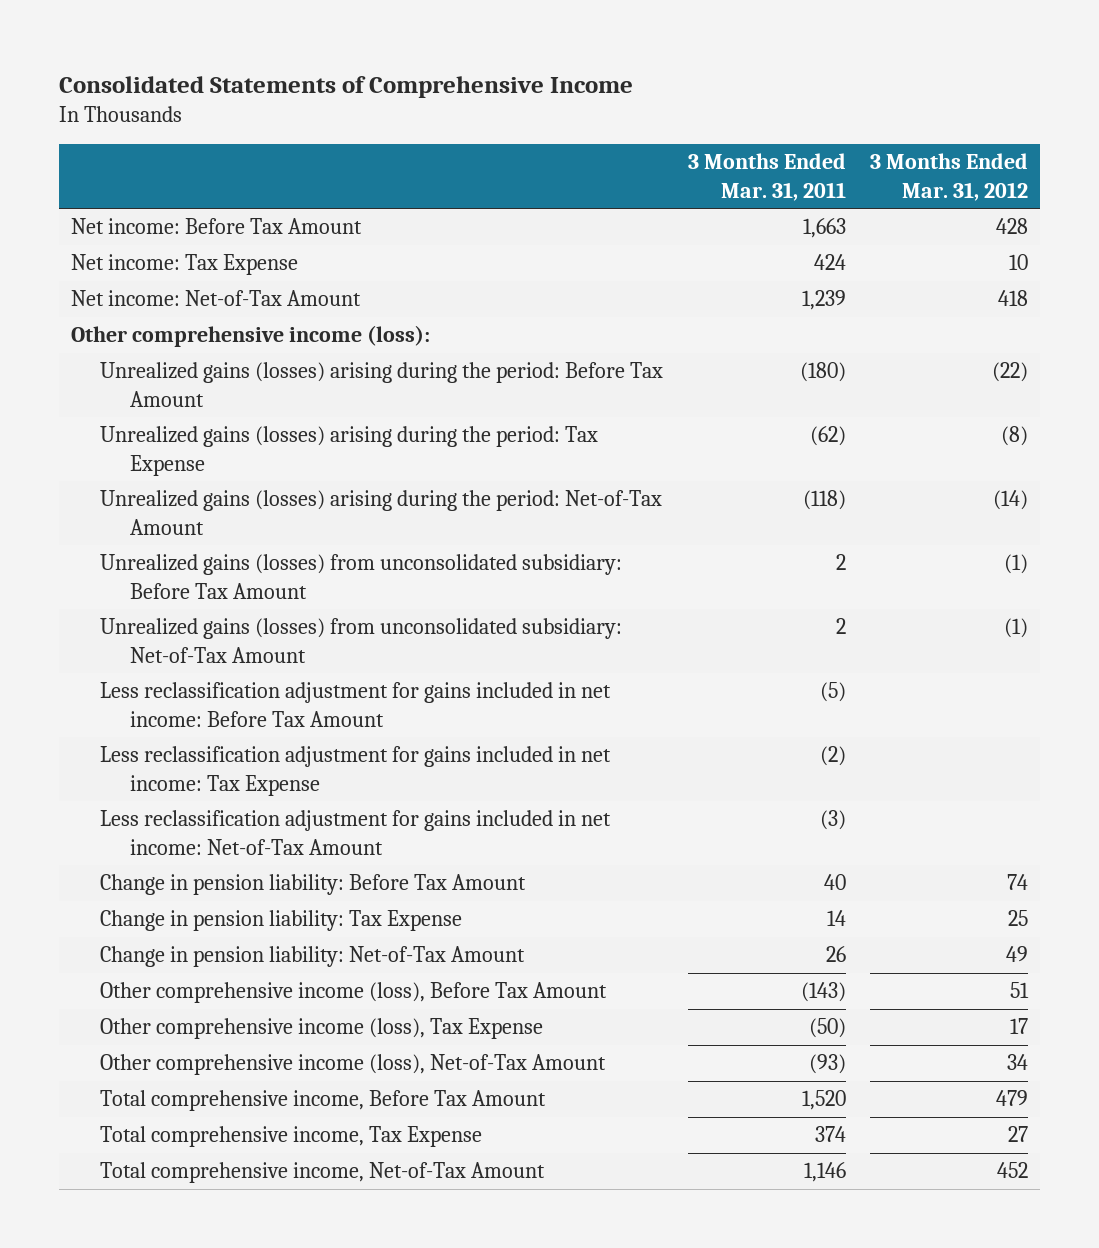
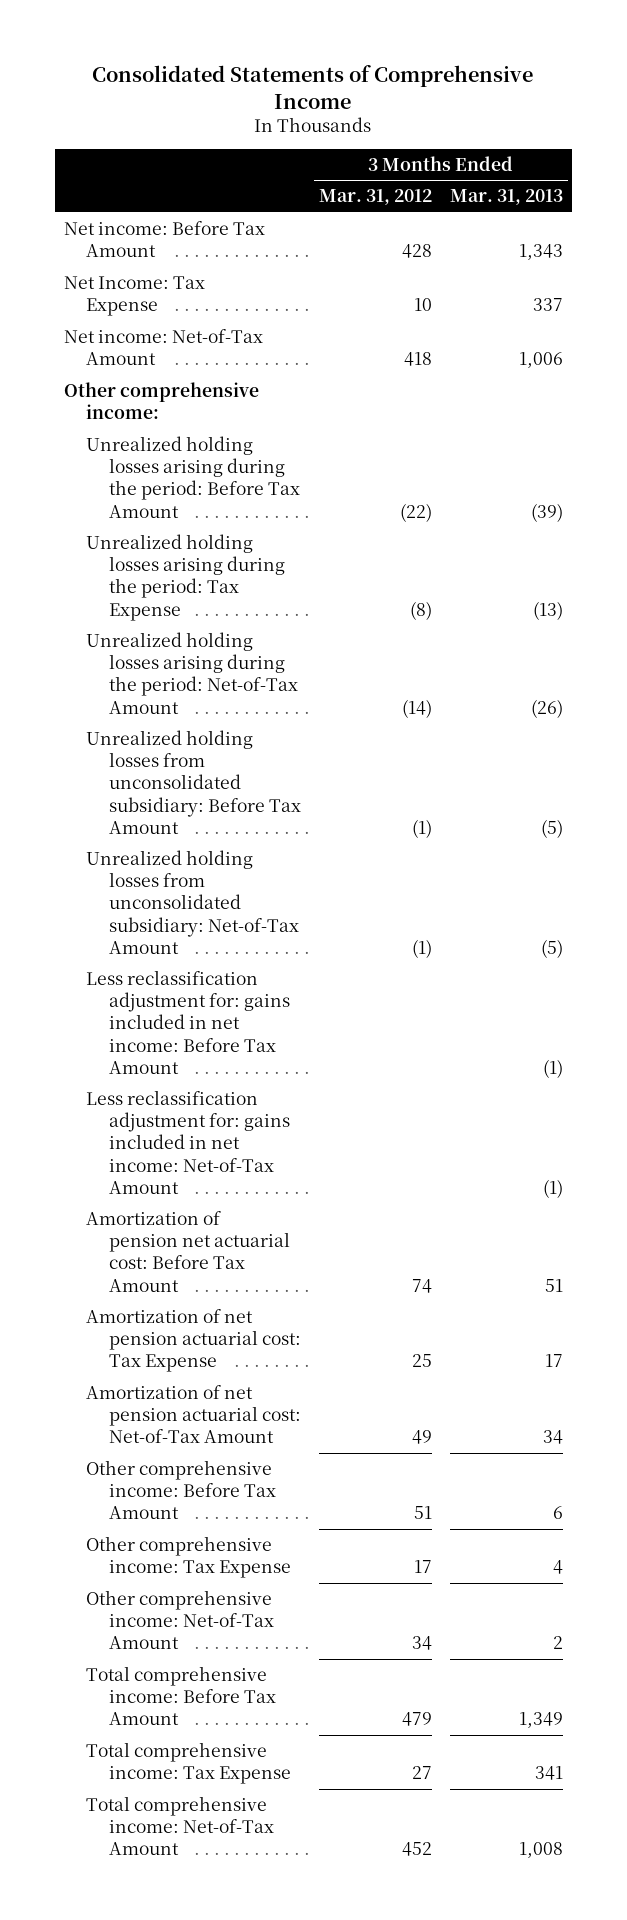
[687,153,846,201] 3 Months Ended Mar. 31, 2011 -> none
none -> [450,189,564,206] Mar. 31, 2013
[70,254,298,276] Net income: Tax Expense -> [63,275,205,317] Net Income: Tax Expense
[100,746,612,796] Less reclassification adjustment for gains included in net income: Tax Expense -> none
[100,874,527,896] Change in pension liability: Before Tax Amount -> none
[100,910,463,932] Change in pension liability: Tax Expense -> none
[100,946,526,968] Change in pension liability: Net-of-Tax Amount -> none
[70,325,430,348] Other comprehensive income (loss): -> [63,381,259,420] Other comprehensive income:
[100,362,664,407] Unrealized gains (losses) arising during the period: Before Tax Amount -> [86,435,300,518] Unrealized holding losses arising during the period: Before Tax Amount
[100,426,599,476] Unrealized gains (losses) arising during the period: Tax Expense -> [86,533,285,621] Unrealized holding losses arising during the period: Tax Expense
[100,490,663,535] Unrealized gains (losses) arising during the period: Net-of-Tax Amount -> [86,631,298,714] Unrealized holding losses arising during the period: Net-of-Tax Amount
[100,554,623,599] Unrealized gains (losses) from unconsolidated subsidiary: Before Tax Amount -> [86,729,301,834] Unrealized holding losses from unconsolidated subsidiary: Before Tax Amount
[100,618,623,663] Unrealized gains (losses) from unconsolidated subsidiary: Net-of-Tax Amount -> [86,849,299,954] Unrealized holding losses from unconsolidated subsidiary: Net-of-Tax Amount
[100,682,612,727] Less reclassification adjustment for gains included in net income: Before Tax Amount -> [86,969,290,1074] Less reclassification adjustment for: gains included in net income: Before Tax Amount
[100,810,612,855] Less reclassification adjustment for gains included in net income: Net-of-Tax Amount -> [86,1089,290,1194] Less reclassification adjustment for: gains included in net income: Net-of-Tax Amount
none -> [86,1210,290,1292] Amortization of pension net actuarial cost: Before Tax Amount
none -> [86,1308,301,1373] Amortization of net pension actuarial cost: Tax Expense
none -> [86,1384,301,1444] Amortization of net pension actuarial cost: Net-of-Tax Amount
[100,982,608,1004] Other comprehensive income (loss), Before Tax Amount -> [86,1459,276,1520] Other comprehensive income: Before Tax Amount
[100,1018,544,1040] Other comprehensive income (loss), Tax Expense -> [86,1535,291,1579] Other comprehensive income: Tax Expense
[100,1054,607,1076] Other comprehensive income (loss), Net-of-Tax Amount -> [86,1589,274,1650] Other comprehensive income: Net-of-Tax Amount
[100,1090,547,1112] Total comprehensive income, Before Tax Amount -> [86,1665,276,1726] Total comprehensive income: Before Tax Amount
[100,1126,483,1148] Total comprehensive income, Tax Expense -> [86,1741,291,1785] Total comprehensive income: Tax Expense
[100,1162,546,1184] Total comprehensive income, Net-of-Tax Amount -> [86,1795,274,1856] Total comprehensive income: Net-of-Tax Amount

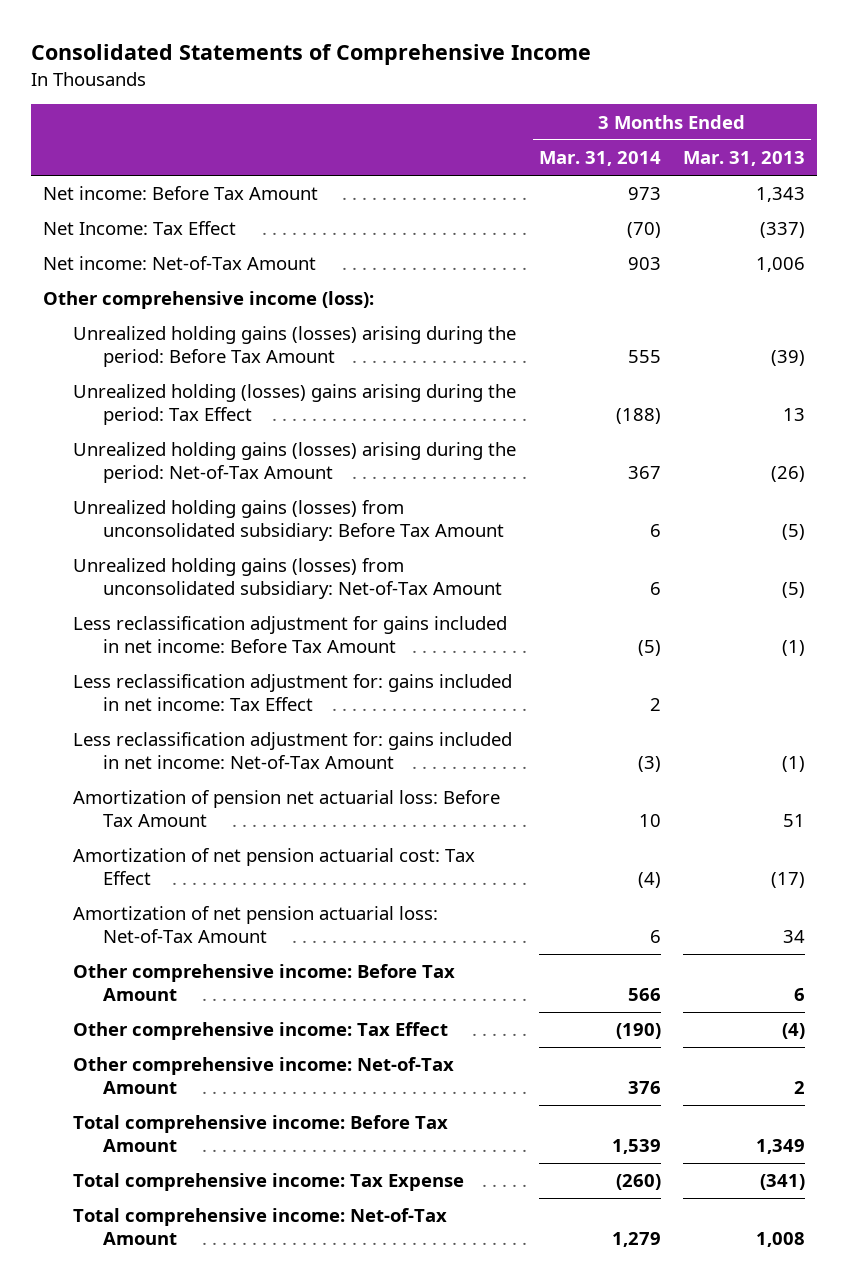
[318,189,432,206] Mar. 31, 2012 -> none
none -> [538,151,661,167] Mar. 31, 2014
[63,275,205,317] Net Income: Tax Expense -> [42,221,236,236] Net Income: Tax Effect
[533,298,564,312] 337 -> [760,222,806,239] (337)
[63,381,259,420] Other comprehensive income: -> [42,291,374,310] Other comprehensive income (loss):
[86,435,300,518] Unrealized holding losses arising during the period: Before Tax Amount -> [72,326,516,367] Unrealized holding gains (losses) arising during the period: Before Tax Amount
[86,533,285,621] Unrealized holding losses arising during the period: Tax Expense -> [72,384,516,425] Unrealized holding (losses) gains arising during the period: Tax Effect
[533,600,564,620] (13) -> [783,407,806,421] 13
[86,631,298,714] Unrealized holding losses arising during the period: Net-of-Tax Amount -> [72,442,516,483] Unrealized holding gains (losses) arising during the period: Net-of-Tax Amount
[86,729,301,834] Unrealized holding losses from unconsolidated subsidiary: Before Tax Amount -> [72,500,504,541] Unrealized holding gains (losses) from unconsolidated subsidiary: Before Tax Amount
[86,849,299,954] Unrealized holding losses from unconsolidated subsidiary: Net-of-Tax Amount -> [72,558,502,599] Unrealized holding gains (losses) from unconsolidated subsidiary: Net-of-Tax Amount
[86,969,290,1074] Less reclassification adjustment for: gains included in net income: Before Tax Amount -> [72,616,507,653] Less reclassification adjustment for gains included in net income: Before Tax Amount
none -> [72,674,512,711] Less reclassification adjustment for: gains included in net income: Tax Effect
[86,1210,290,1292] Amortization of pension net actuarial cost: Before Tax Amount -> [72,790,500,827] Amortization of pension net actuarial loss: Before Tax Amount
[86,1308,301,1373] Amortization of net pension actuarial cost: Tax Expense -> [72,848,475,885] Amortization of net pension actuarial cost: Tax Effect
[545,1354,564,1368] 17 -> [771,871,806,888] (17)
[86,1384,301,1444] Amortization of net pension actuarial cost: Net-of-Tax Amount -> [72,906,438,943] Amortization of net pension actuarial loss: Net-of-Tax Amount
[86,1535,291,1579] Other comprehensive income: Tax Expense -> [72,1022,448,1041] Other comprehensive income: Tax Effect
[553,1560,564,1575] 4 -> [782,1023,806,1040] (4)
[535,1766,564,1781] 341 -> [760,1174,806,1191] (341)

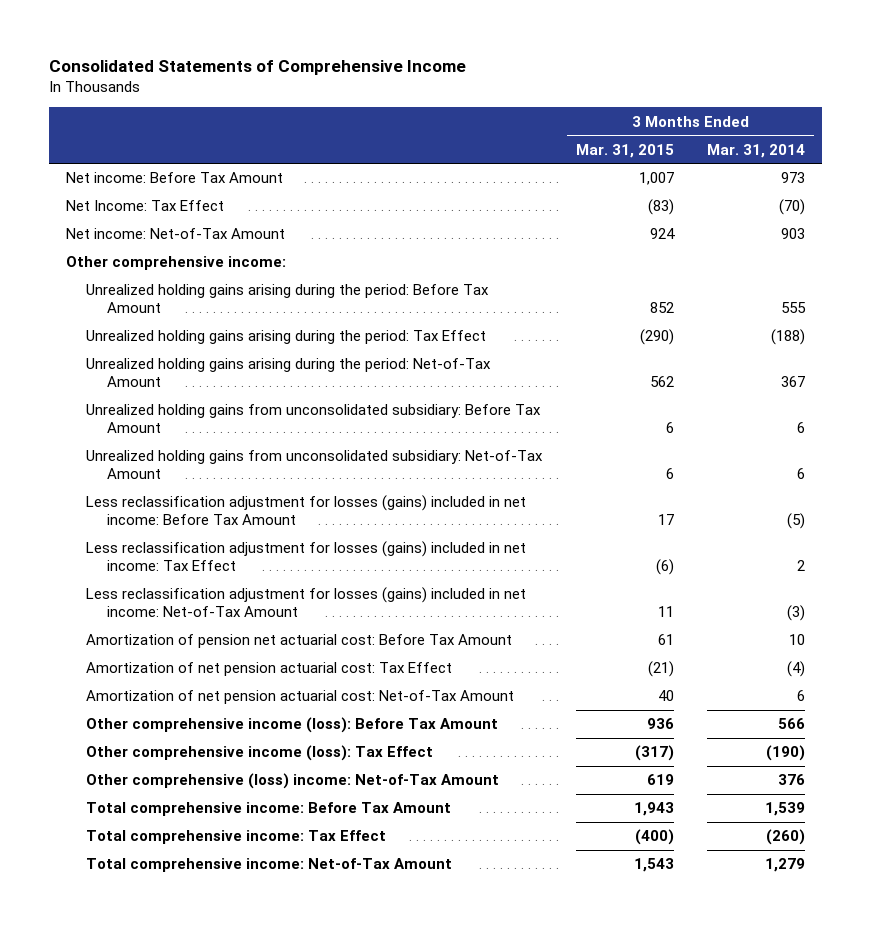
[683,151,806,167] Mar. 31, 2013 -> none
none -> [575,143,674,158] Mar. 31, 2015
[42,291,374,310] Other comprehensive income (loss): -> [65,256,286,271] Other comprehensive income:
[72,326,516,367] Unrealized holding gains (losses) arising during the period: Before Tax Amount -> [86,284,490,314] Unrealized holding gains arising during the period: Before Tax Amount
[72,384,516,425] Unrealized holding (losses) gains arising during the period: Tax Effect -> [86,330,487,345] Unrealized holding gains arising during the period: Tax Effect
[72,442,516,483] Unrealized holding gains (losses) arising during the period: Net-of-Tax Amount -> [86,358,492,388] Unrealized holding gains arising during the period: Net-of-Tax Amount
[72,500,504,541] Unrealized holding gains (losses) from unconsolidated subsidiary: Before Tax Amount -> [86,404,542,434] Unrealized holding gains from unconsolidated subsidiary: Before Tax Amount
[72,558,502,599] Unrealized holding gains (losses) from unconsolidated subsidiary: Net-of-Tax Amount -> [86,450,544,480] Unrealized holding gains from unconsolidated subsidiary: Net-of-Tax Amount
[72,616,507,653] Less reclassification adjustment for gains included in net income: Before Tax Amount -> [86,495,527,526] Less reclassification adjustment for losses (gains) included in net income: Before Tax Amount
[72,674,512,711] Less reclassification adjustment for: gains included in net income: Tax Effect -> [86,541,527,572] Less reclassification adjustment for losses (gains) included in net income: Tax Effect
[72,732,512,769] Less reclassification adjustment for: gains included in net income: Net-of-Tax Amount -> [86,587,527,618] Less reclassification adjustment for losses (gains) included in net income: Net-of-Tax Amount
[72,790,500,827] Amortization of pension net actuarial loss: Before Tax Amount -> [86,634,513,649] Amortization of pension net actuarial cost: Before Tax Amount
[72,906,438,943] Amortization of net pension actuarial loss: Net-of-Tax Amount -> [86,690,515,705] Amortization of net pension actuarial cost: Net-of-Tax Amount
[72,964,455,1001] Other comprehensive income: Before Tax Amount -> [86,717,499,734] Other comprehensive income (loss): Before Tax Amount
[72,1022,448,1041] Other comprehensive income: Tax Effect -> [86,745,434,762] Other comprehensive income (loss): Tax Effect
[72,1057,454,1094] Other comprehensive income: Net-of-Tax Amount -> [86,773,500,790] Other comprehensive (loss) income: Net-of-Tax Amount
[72,1173,464,1192] Total comprehensive income: Tax Expense -> [86,830,387,845] Total comprehensive income: Tax Effect

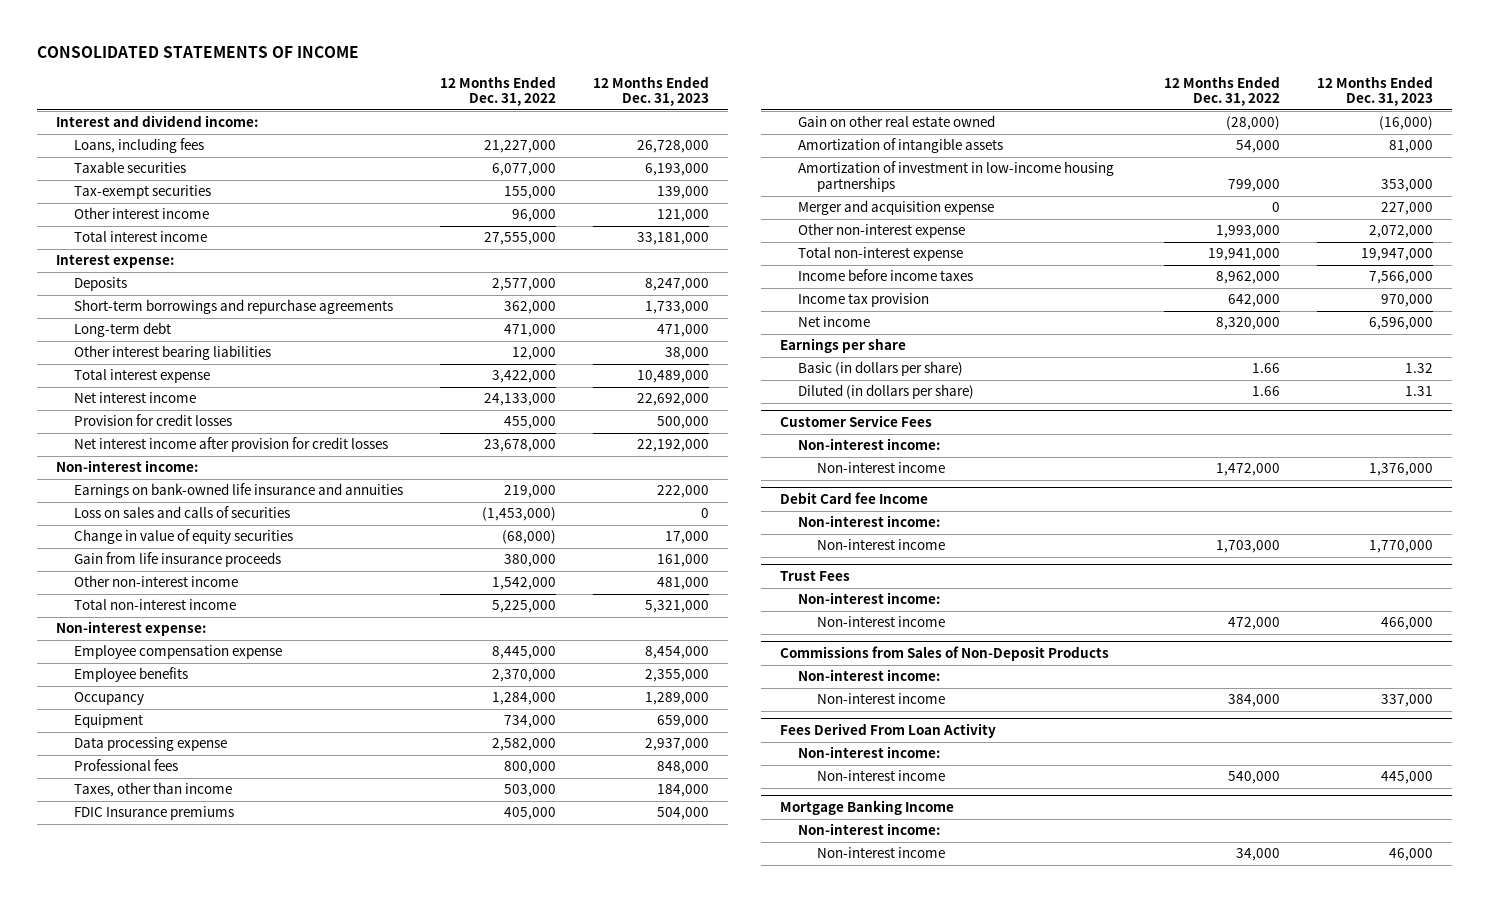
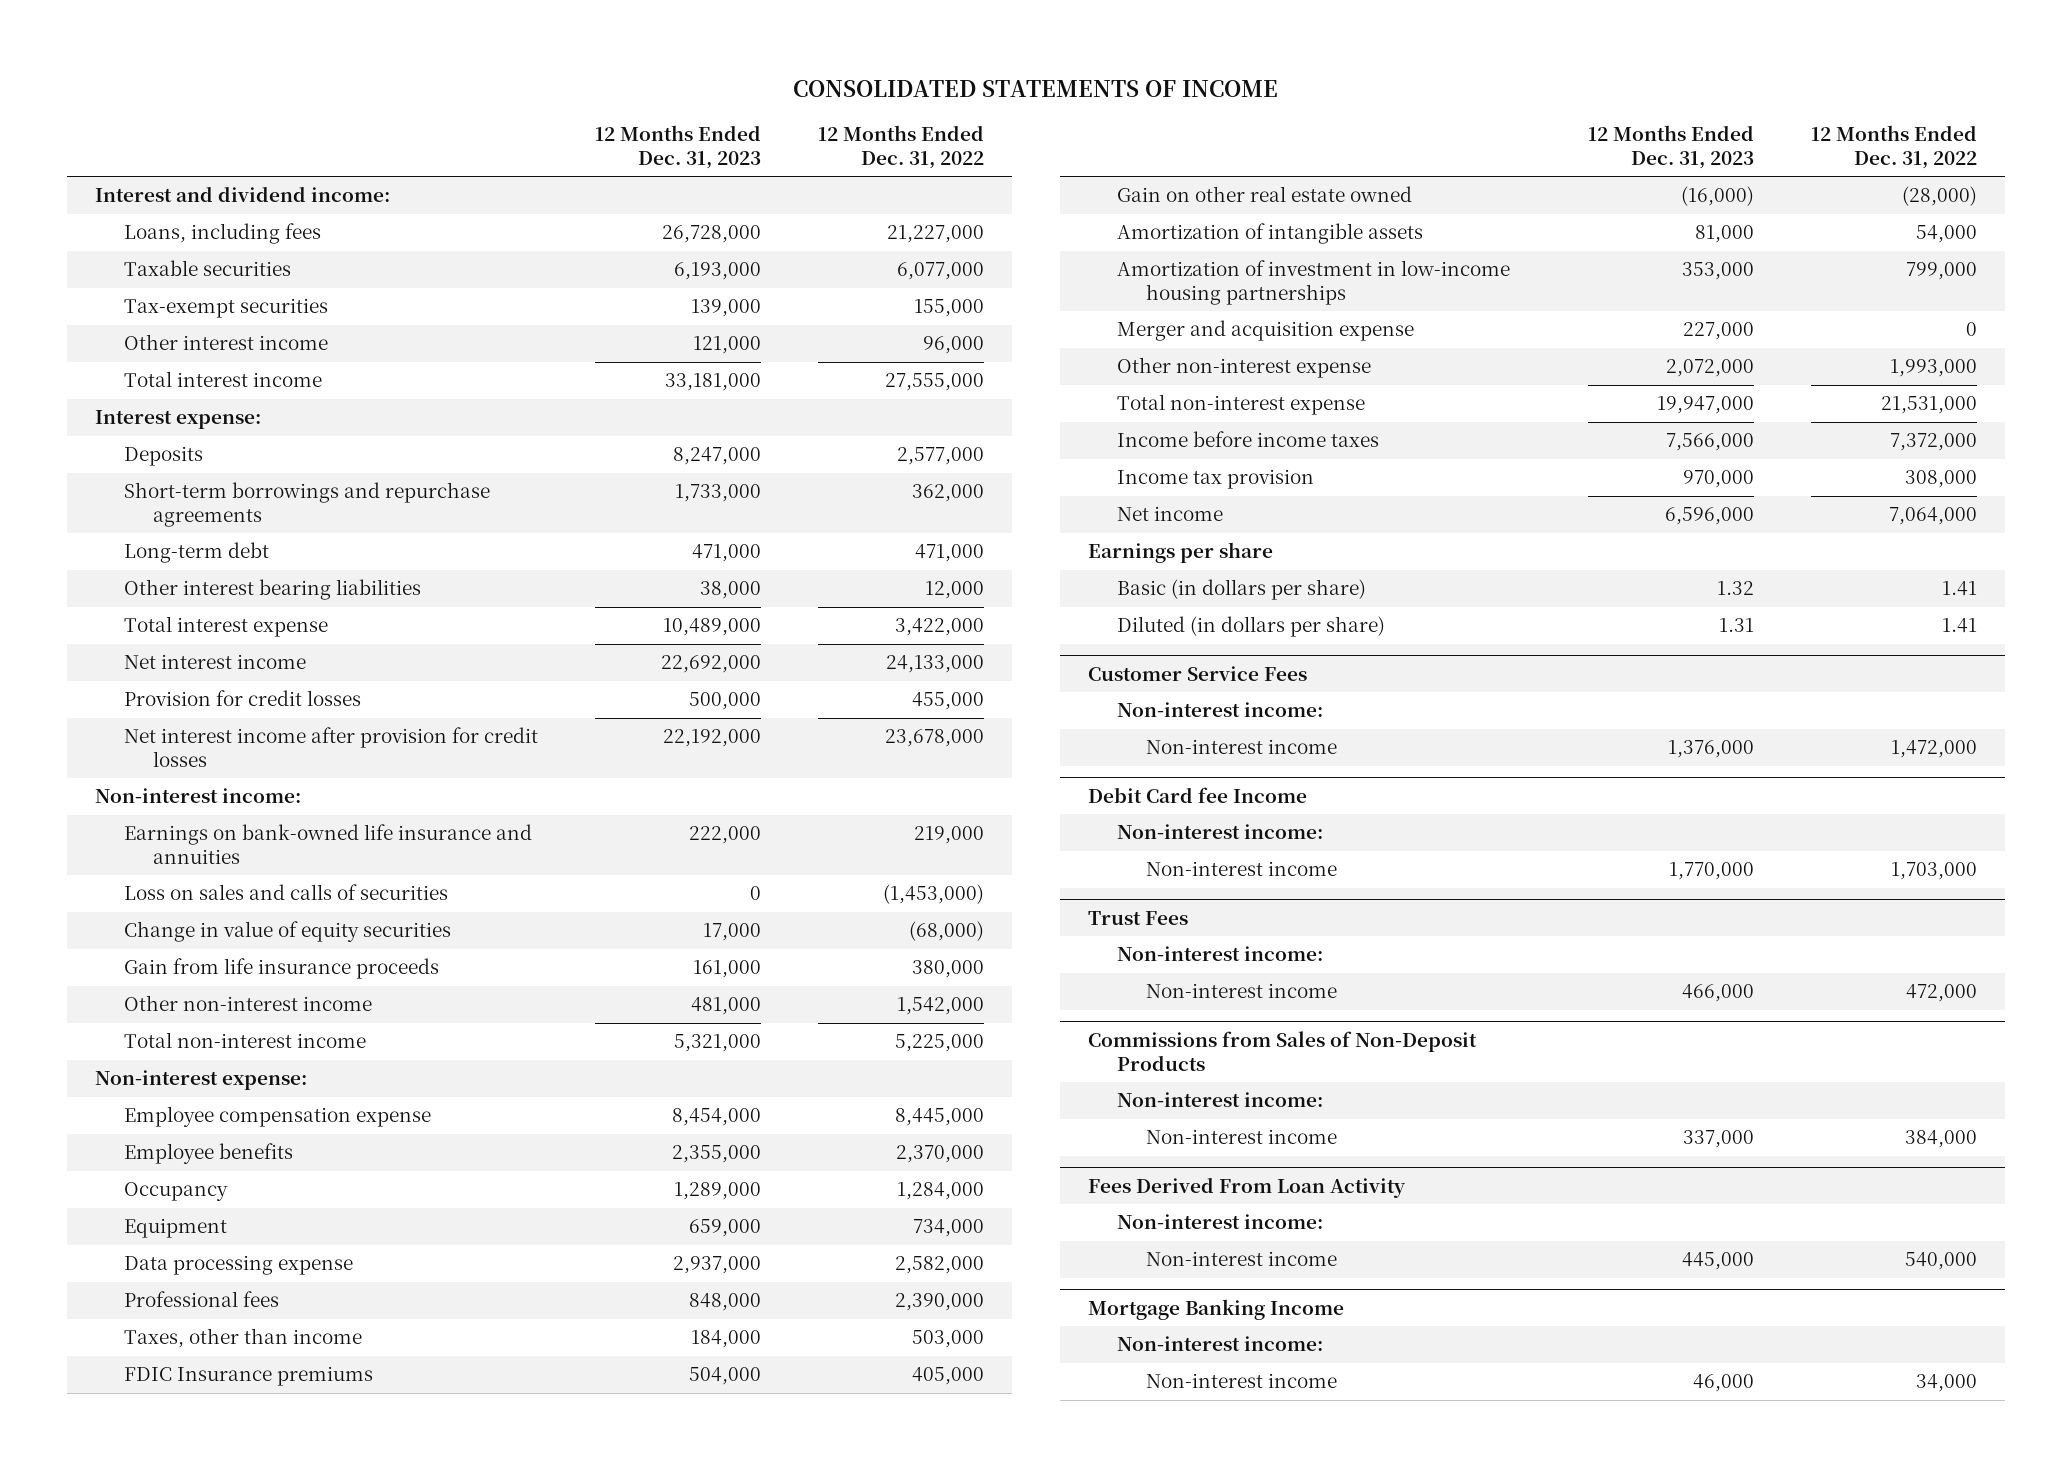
[504,761,557,775] 800,000 -> [894,1293,984,1312] 2,390,000
[1208,248,1281,262] 19,941,000 -> [1880,396,1977,415] 21,531,000
[1216,271,1281,285] 8,962,000 -> [1889,433,1977,452] 7,372,000
[1228,294,1281,308] 642,000 -> [1904,470,1977,489] 308,000
[1216,317,1281,331] 8,320,000 -> [1888,507,1977,526] 7,064,000
[1252,363,1281,374] 1.66 -> [1941,581,1977,597] 1.41
[1252,386,1281,397] 1.66 -> [1941,618,1977,634] 1.41

